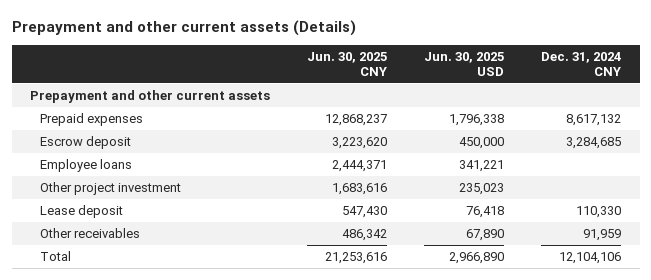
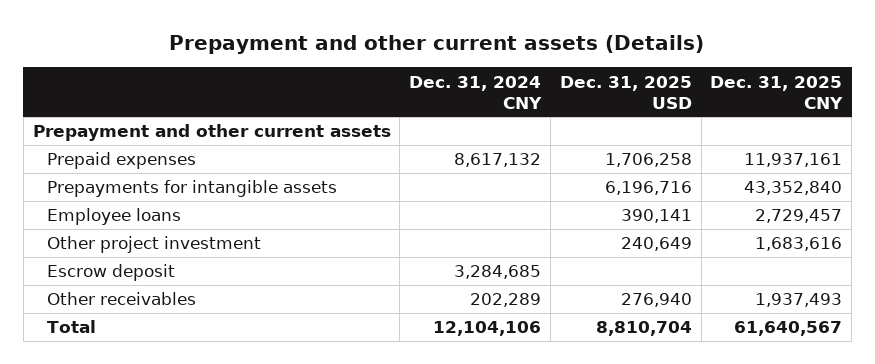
[307,52,388,77] Jun. 30, 2025 CNY -> none
[424,52,505,77] Jun. 30, 2025 USD -> none
none -> [559,75,692,109] Dec. 31, 2025 USD
none -> [710,75,844,109] Dec. 31, 2025 CNY
none -> [47,180,338,198] Prepayments for intangible assets
[39,204,123,218] Lease deposit -> none
[39,135,131,149] Escrow deposit -> [47,264,176,282] Escrow deposit
[583,228,622,241] 91,959 -> [470,293,542,308] 202,289

